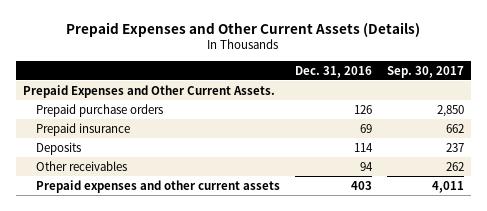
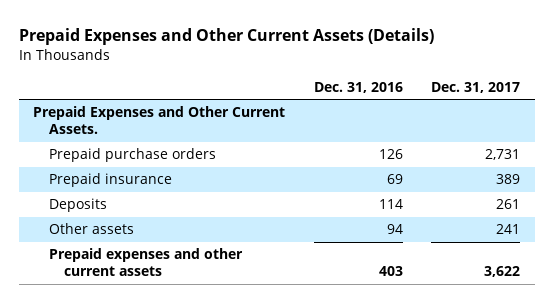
[386,65,464,78] Sep. 30, 2017 -> none
none -> [431,81,521,93] Dec. 31, 2017
[35,160,127,171] Other receivables -> none
none -> [48,223,134,235] Other assets

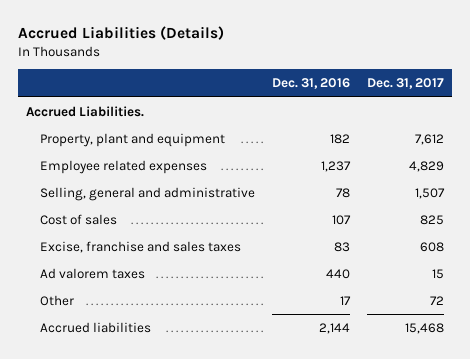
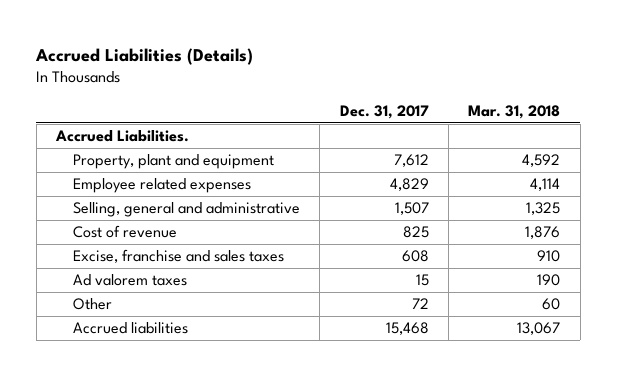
[271,78,350,90] Dec. 31, 2016 -> none
none -> [468,104,561,119] Mar. 31, 2018
[39,213,117,225] Cost of sales -> [72,225,177,239] Cost of revenue

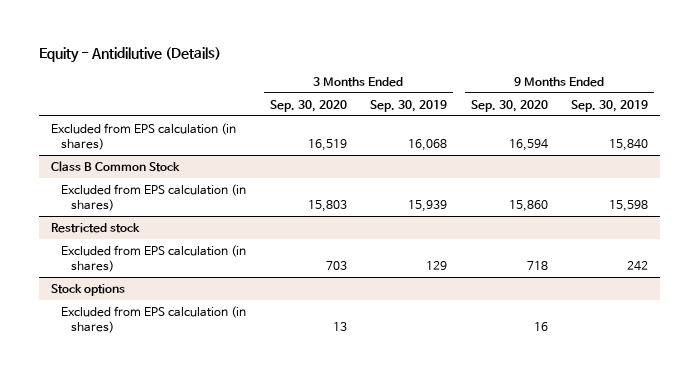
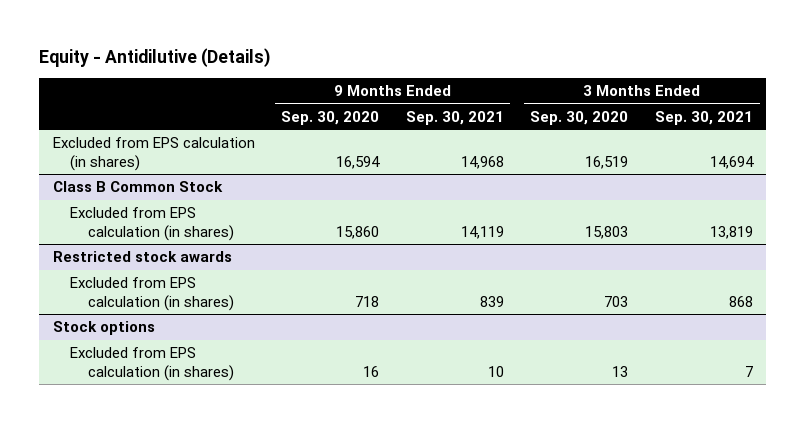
[370,99,448,112] Sep. 30, 2019 -> none
[570,99,648,112] Sep. 30, 2019 -> none
none -> [405,110,504,125] Sep. 30, 2021
none -> [654,110,753,125] Sep. 30, 2021
[51,222,141,233] Restricted stock -> [52,251,232,263] Restricted stock awards

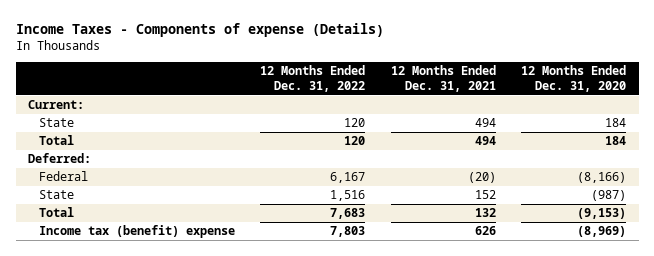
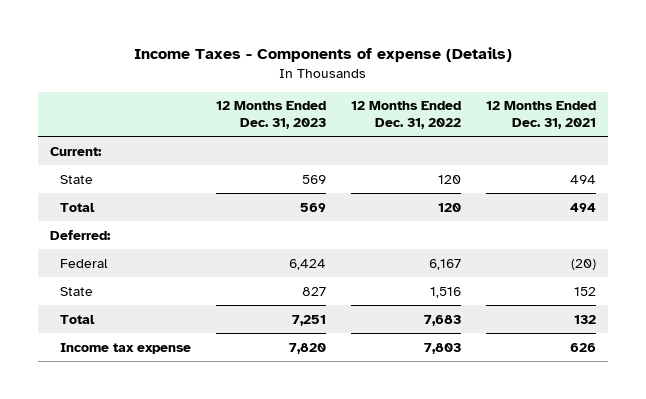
[521,65,627,92] 12 Months Ended Dec. 31, 2020 -> none
none -> [216,101,327,130] 12 Months Ended Dec. 31, 2023
[39,225,236,239] Income tax (benefit) expense -> [60,342,192,354] Income tax expense

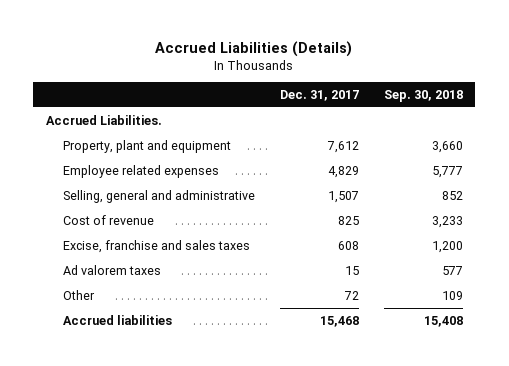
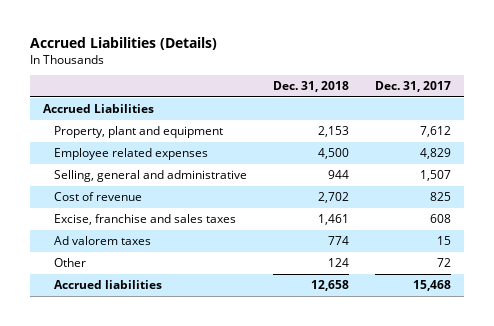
[383,89,463,102] Sep. 30, 2018 -> none
none -> [273,81,350,93] Dec. 31, 2018
[45,114,162,125] Accrued Liabilities. -> [42,103,154,113] Accrued Liabilities

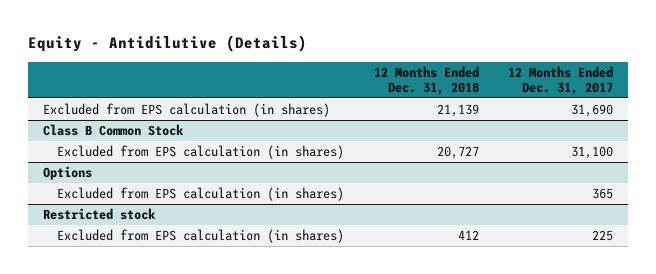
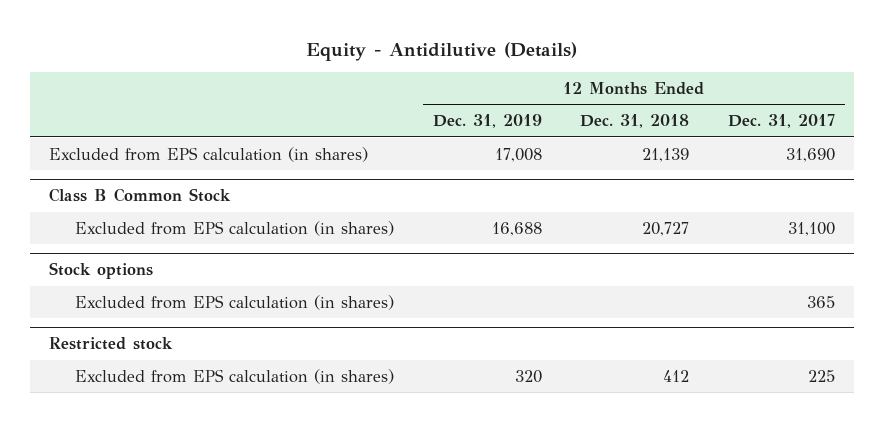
none -> [432,114,542,129] Dec. 31, 2019
[42,165,92,180] Options -> [49,262,154,280] Stock options

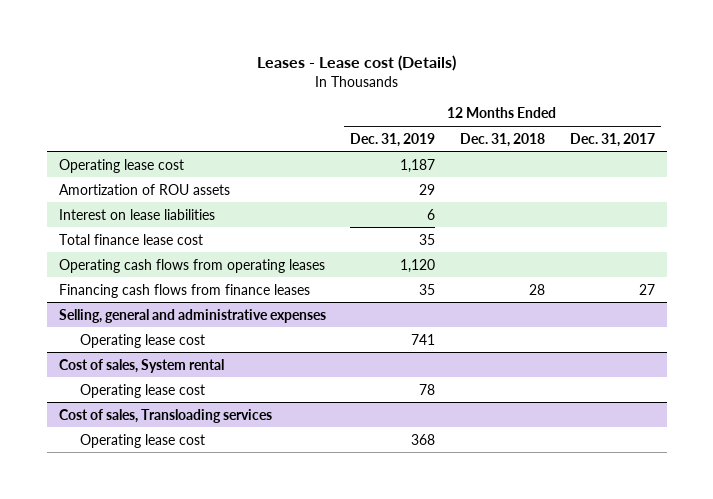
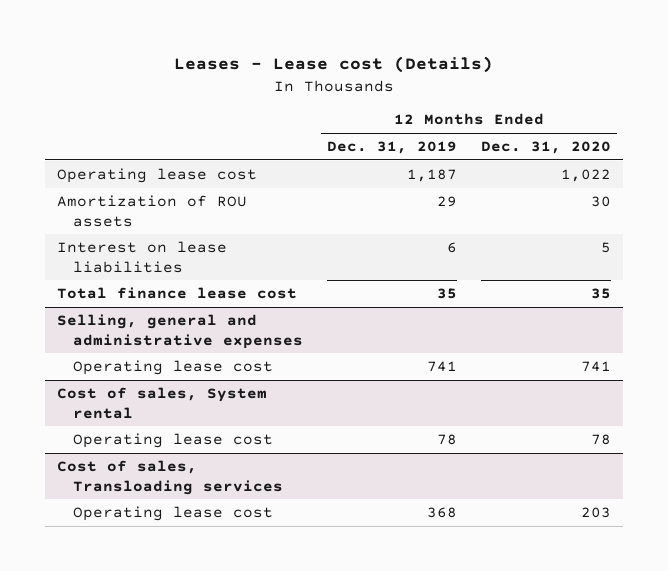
[459,132,545,147] Dec. 31, 2018 -> none
[569,132,655,147] Dec. 31, 2017 -> none
none -> [480,141,611,155] Dec. 31, 2020
[58,258,325,273] Operating cash flows from operating leases -> none
[58,283,310,298] Financing cash flows from finance leases -> none

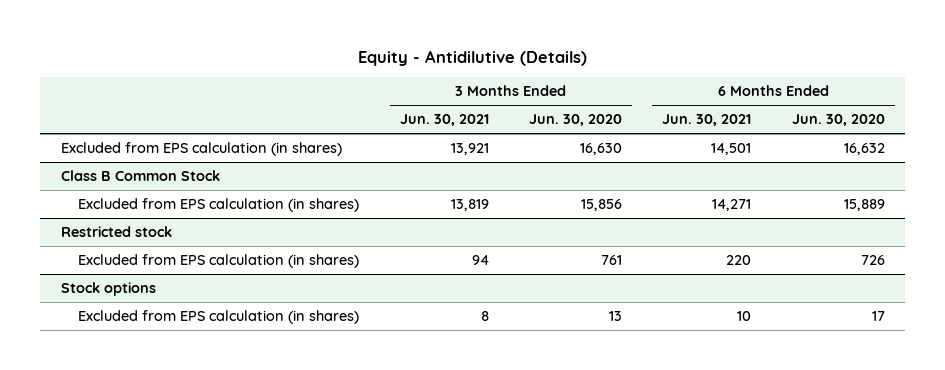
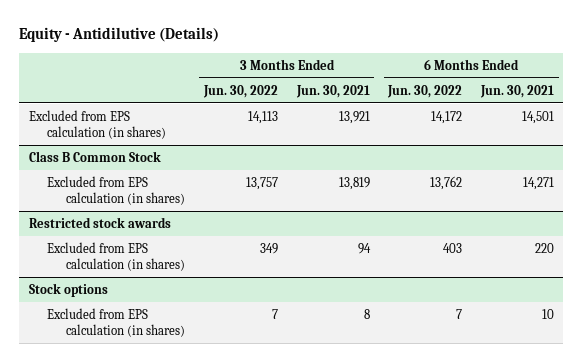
[529,114,623,127] Jun. 30, 2020 -> none
[791,114,885,127] Jun. 30, 2020 -> none
none -> [202,84,278,98] Jun. 30, 2022
none -> [387,84,463,98] Jun. 30, 2022
[60,226,172,238] Restricted stock -> [28,217,171,229] Restricted stock awards

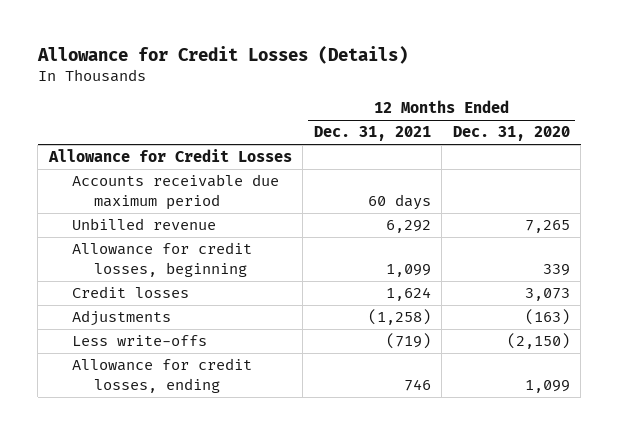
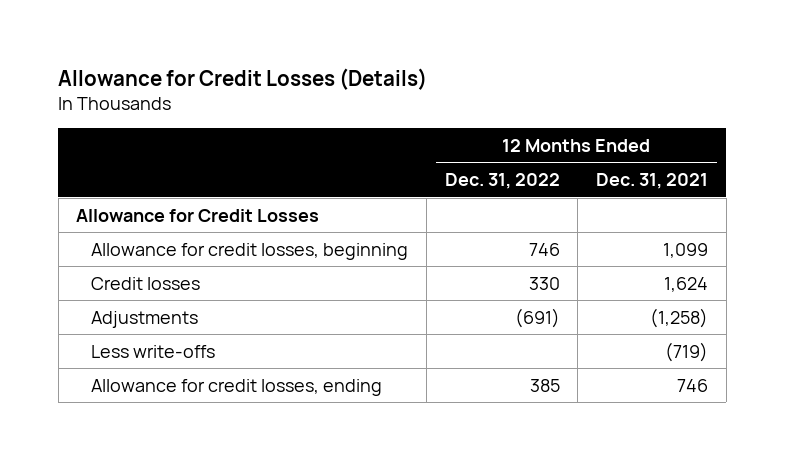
[452,126,570,142] Dec. 31, 2020 -> none
none -> [444,172,560,189] Dec. 31, 2022
[71,174,279,210] Accounts receivable due maximum period -> none
[71,218,216,231] Unbilled revenue -> none

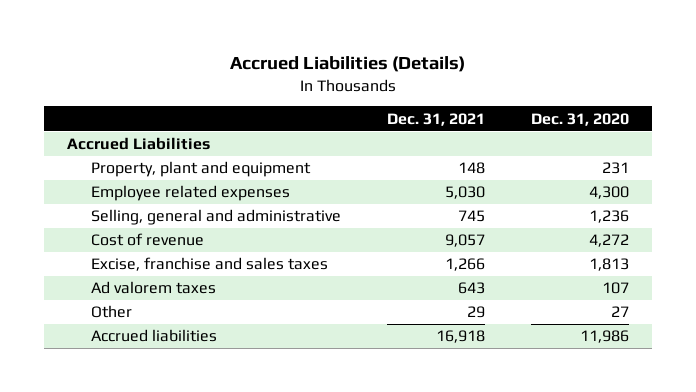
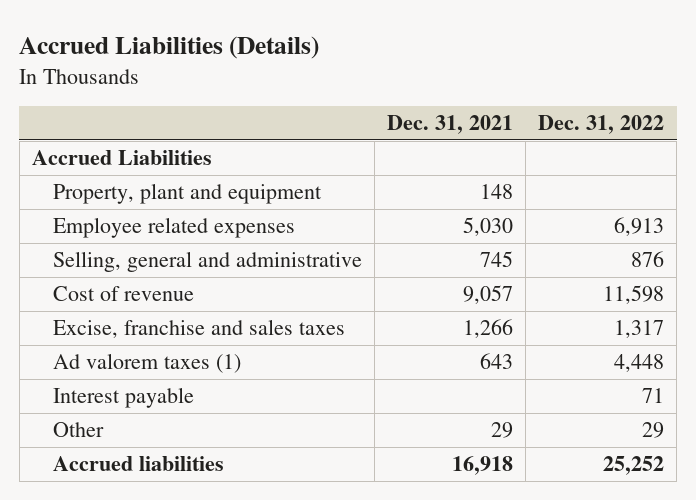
[530,112,629,126] Dec. 31, 2020 -> none
none -> [538,115,665,135] Dec. 31, 2022
[91,281,217,295] Ad valorem taxes -> [53,353,242,374] Ad valorem taxes (1)
none -> [53,387,195,409] Interest payable

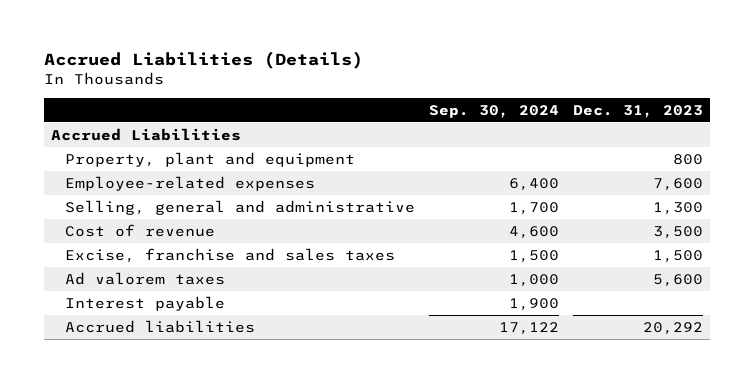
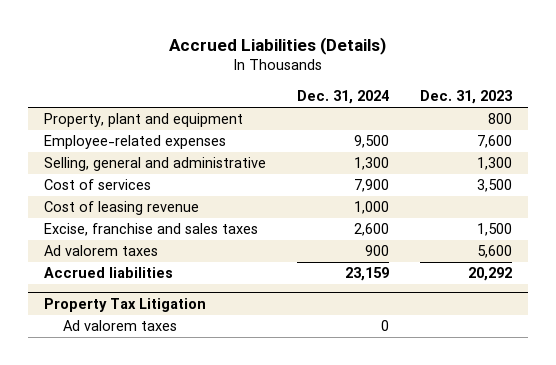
[428,104,559,118] Sep. 30, 2024 -> none
none -> [297,90,390,105] Dec. 31, 2024
[50,127,241,141] Accrued Liabilities -> none
[64,223,215,237] Cost of revenue -> [43,179,151,191] Cost of services
none -> [43,201,199,216] Cost of leasing revenue
[64,295,225,311] Interest payable -> none
none -> [43,297,206,312] Property Tax Litigation
none -> [63,320,178,332] Ad valorem taxes

